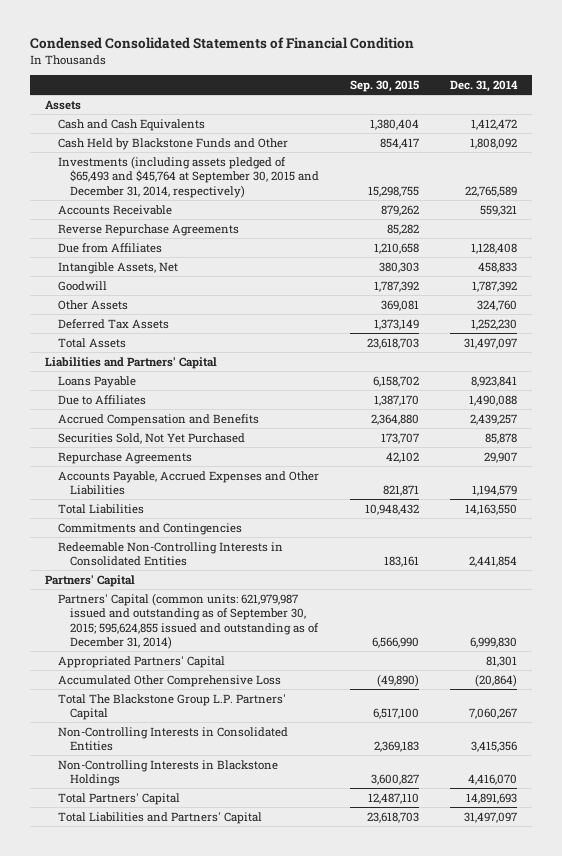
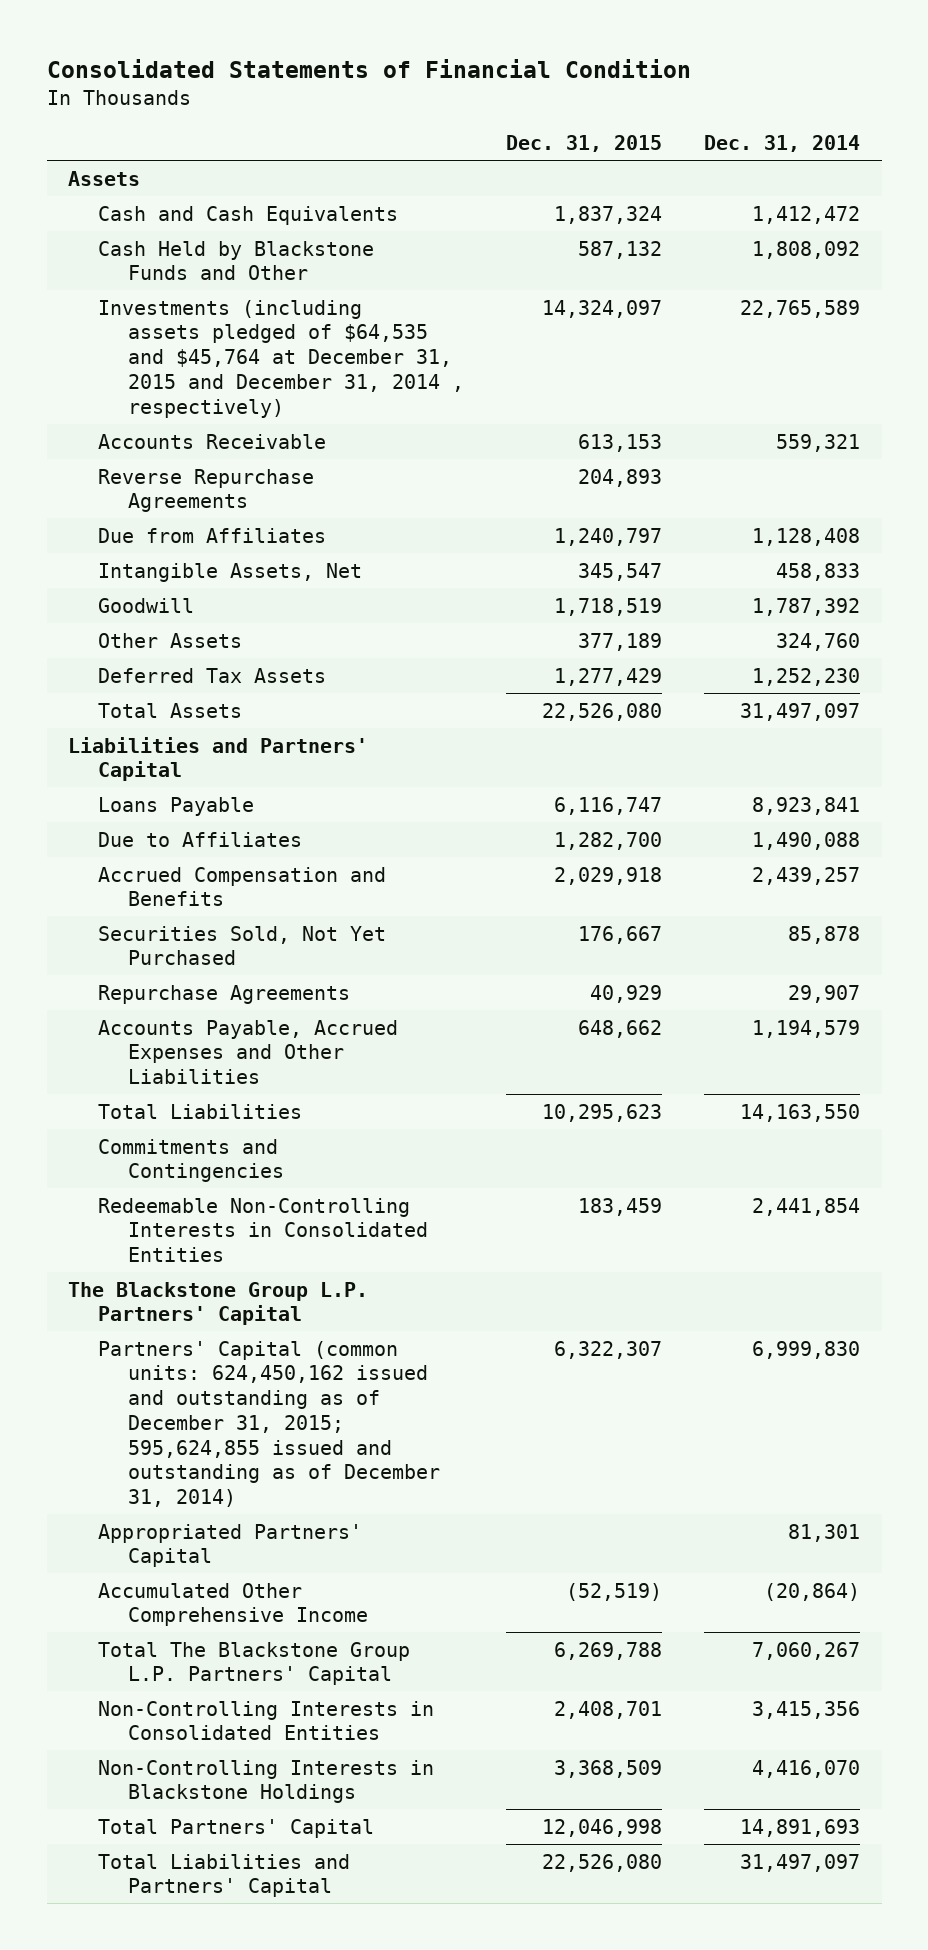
[29,36,414,49] Condensed Consolidated Statements of Financial Condition -> [46,59,691,79] Consolidated Statements of Financial Condition
[350,79,420,92] Sep. 30, 2015 -> none
none -> [506,135,663,153] Dec. 31, 2015
[57,155,320,198] Investments (including assets pledged of $65,493 and $45,764 at September 30, 2015 and December 31, 2014, respectively) -> [97,299,464,418] Investments (including assets pledged of $64,535 and $45,764 at December 31, 2015 and December 31, 2014 , respectively)
[45,574,136,587] Partners' Capital -> none
none -> [68,1281,369,1326] The Blackstone Group L.P. Partners' Capital
[57,592,320,650] Partners' Capital (common units: 621,979,987 issued and outstanding as of September 30, 2015; 595,624,855 issued and outstanding as of December 31, 2014) -> [97,1340,440,1507] Partners' Capital (common units: 624,450,162 issued and outstanding as of December 31, 2015; 595,624,855 issued and outstanding as of December 31, 2014)
[57,674,281,687] Accumulated Other Comprehensive Loss -> [97,1582,368,1627] Accumulated Other Comprehensive Income

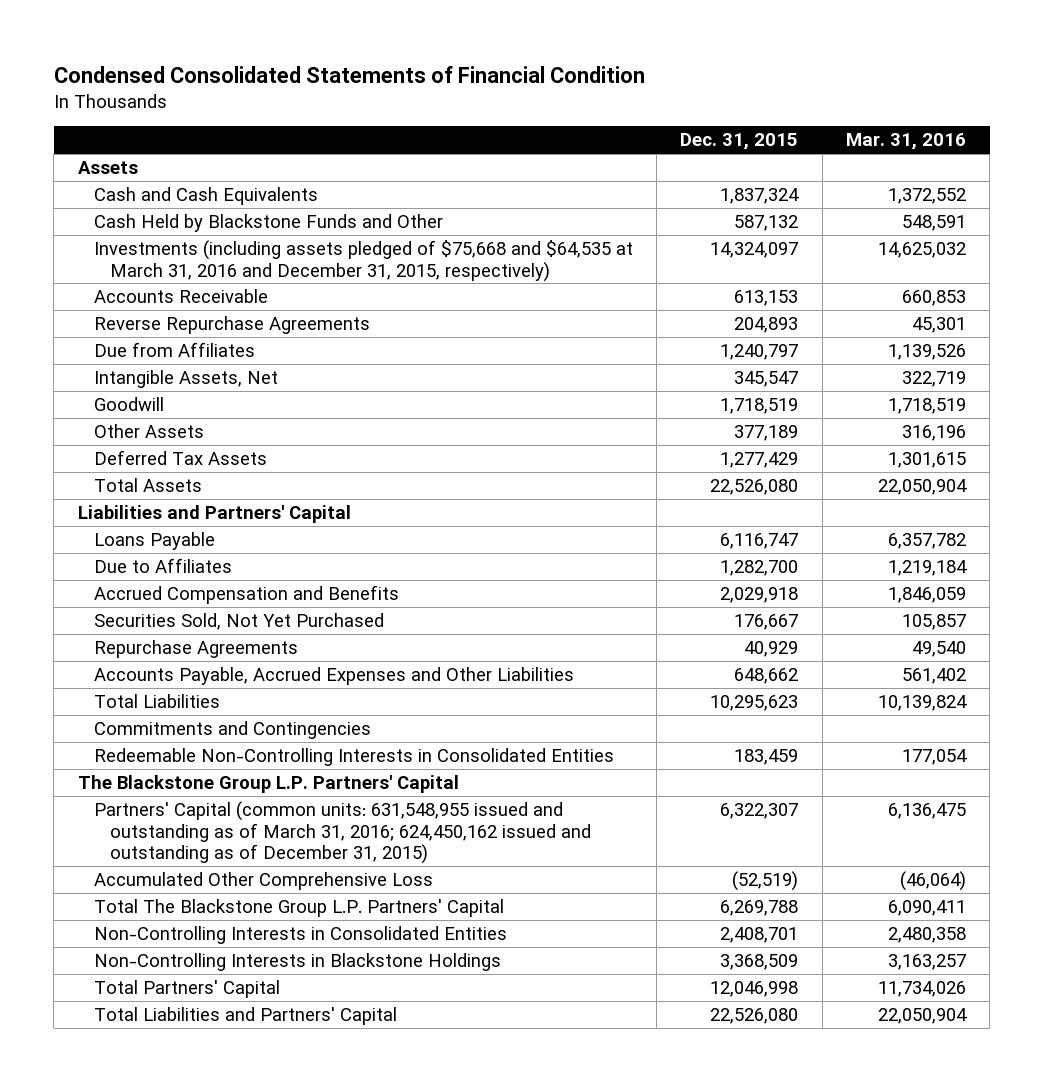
[46,59,691,79] Consolidated Statements of Financial Condition -> [53,65,645,83] Condensed Consolidated Statements of Financial Condition
[704,135,861,153] Dec. 31, 2014 -> none
none -> [845,133,966,151] Mar. 31, 2016
[97,299,464,418] Investments (including assets pledged of $64,535 and $45,764 at December 31, 2015 and December 31, 2014 , respectively) -> [93,240,633,282] Investments (including assets pledged of $75,668 and $64,535 at March 31, 2016 and December 31, 2015, respectively)
[97,1523,362,1568] Appropriated Partners' Capital -> none
[97,1340,440,1507] Partners' Capital (common units: 624,450,162 issued and outstanding as of December 31, 2015; 595,624,855 issued and outstanding as of December 31, 2014) -> [93,801,591,864] Partners' Capital (common units: 631,548,955 issued and outstanding as of March 31, 2016; 624,450,162 issued and outstanding as of December 31, 2015)
[97,1582,368,1627] Accumulated Other Comprehensive Income -> [93,872,433,891] Accumulated Other Comprehensive Loss

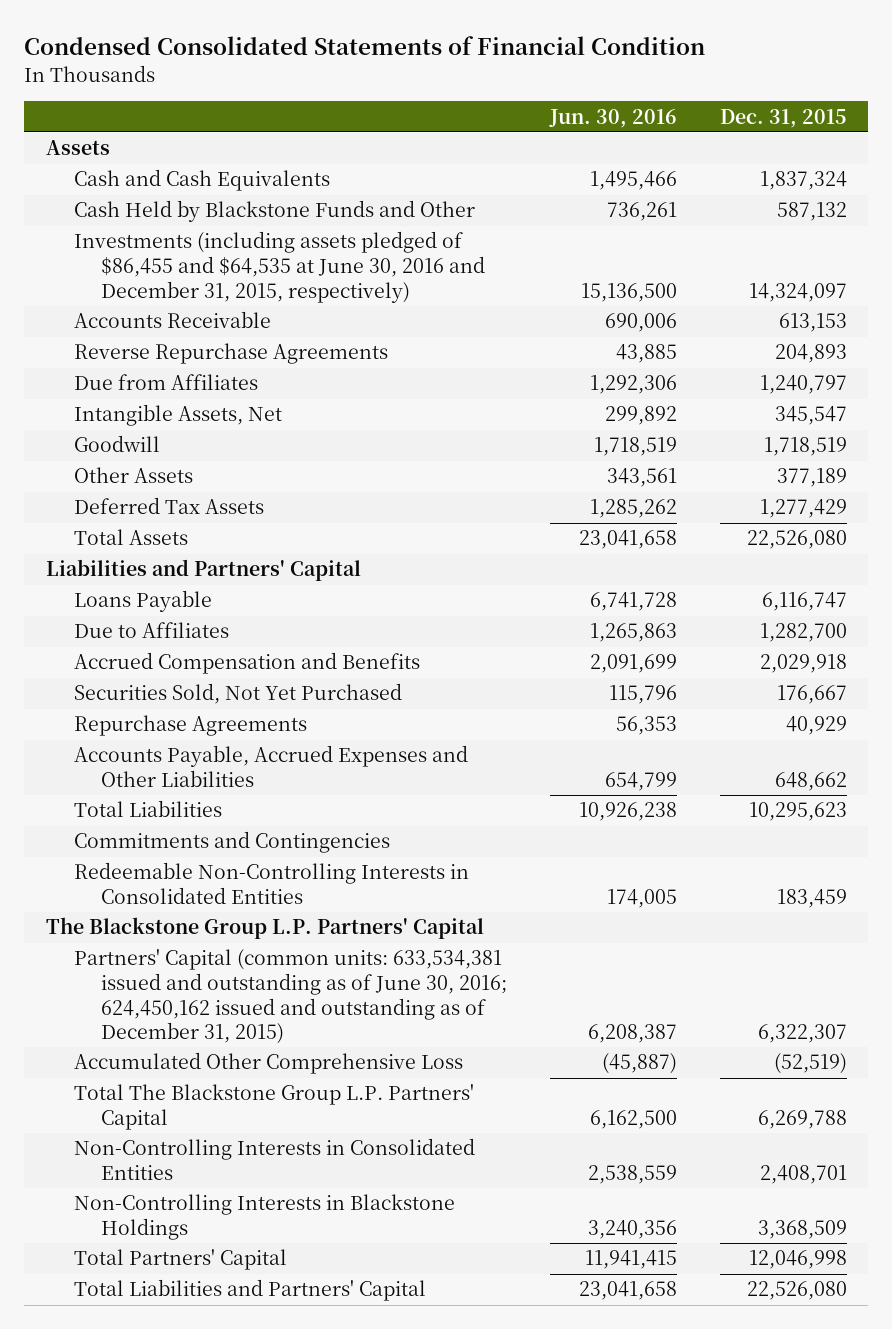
[845,133,966,151] Mar. 31, 2016 -> none
none -> [549,108,678,128] Jun. 30, 2016
[93,240,633,282] Investments (including assets pledged of $75,668 and $64,535 at March 31, 2016 and December 31, 2015, respectively) -> [73,231,486,303] Investments (including assets pledged of $86,455 and $64,535 at June 30, 2016 and December 31, 2015, respectively)
[93,801,591,864] Partners' Capital (common units: 631,548,955 issued and outstanding as of March 31, 2016; 624,450,162 issued and outstanding as of December 31, 2015) -> [73,949,508,1045] Partners' Capital (common units: 633,534,381 issued and outstanding as of June 30, 2016; 624,450,162 issued and outstanding as of December 31, 2015)

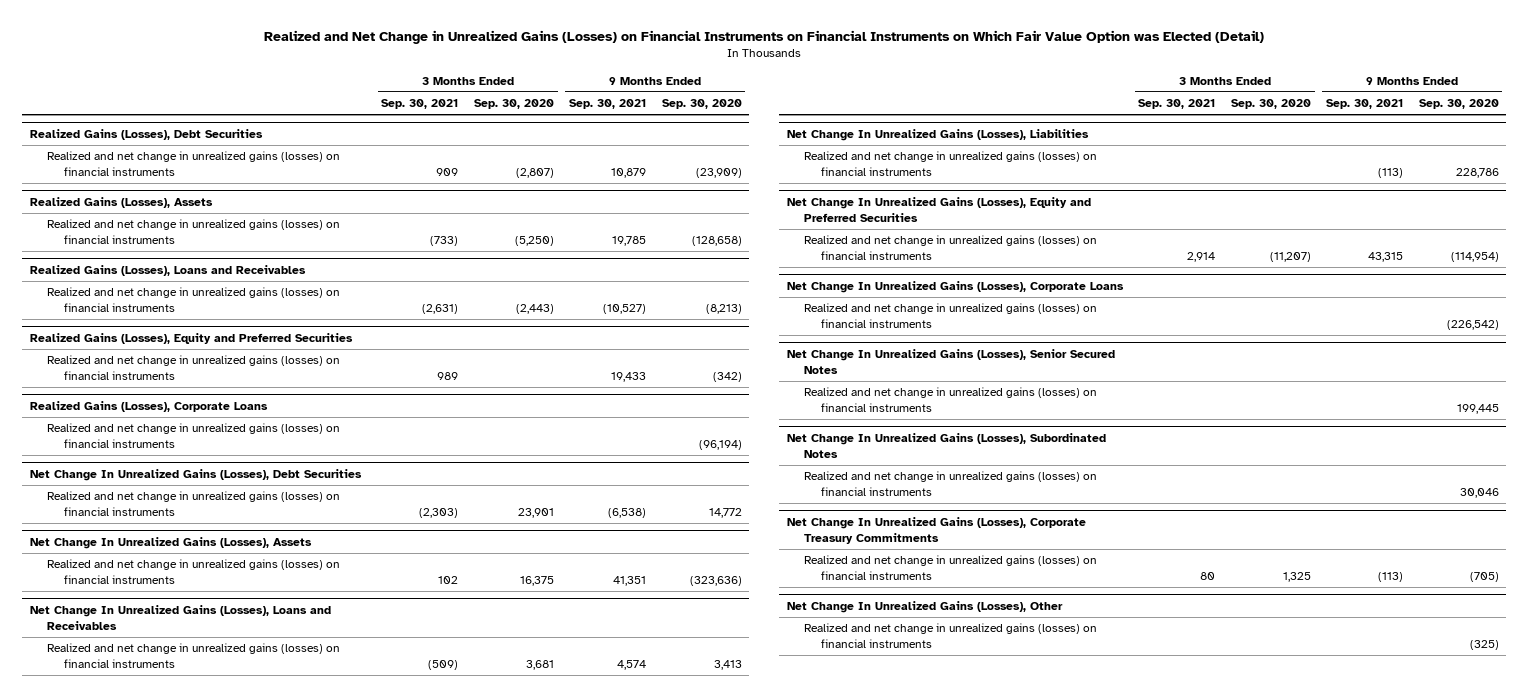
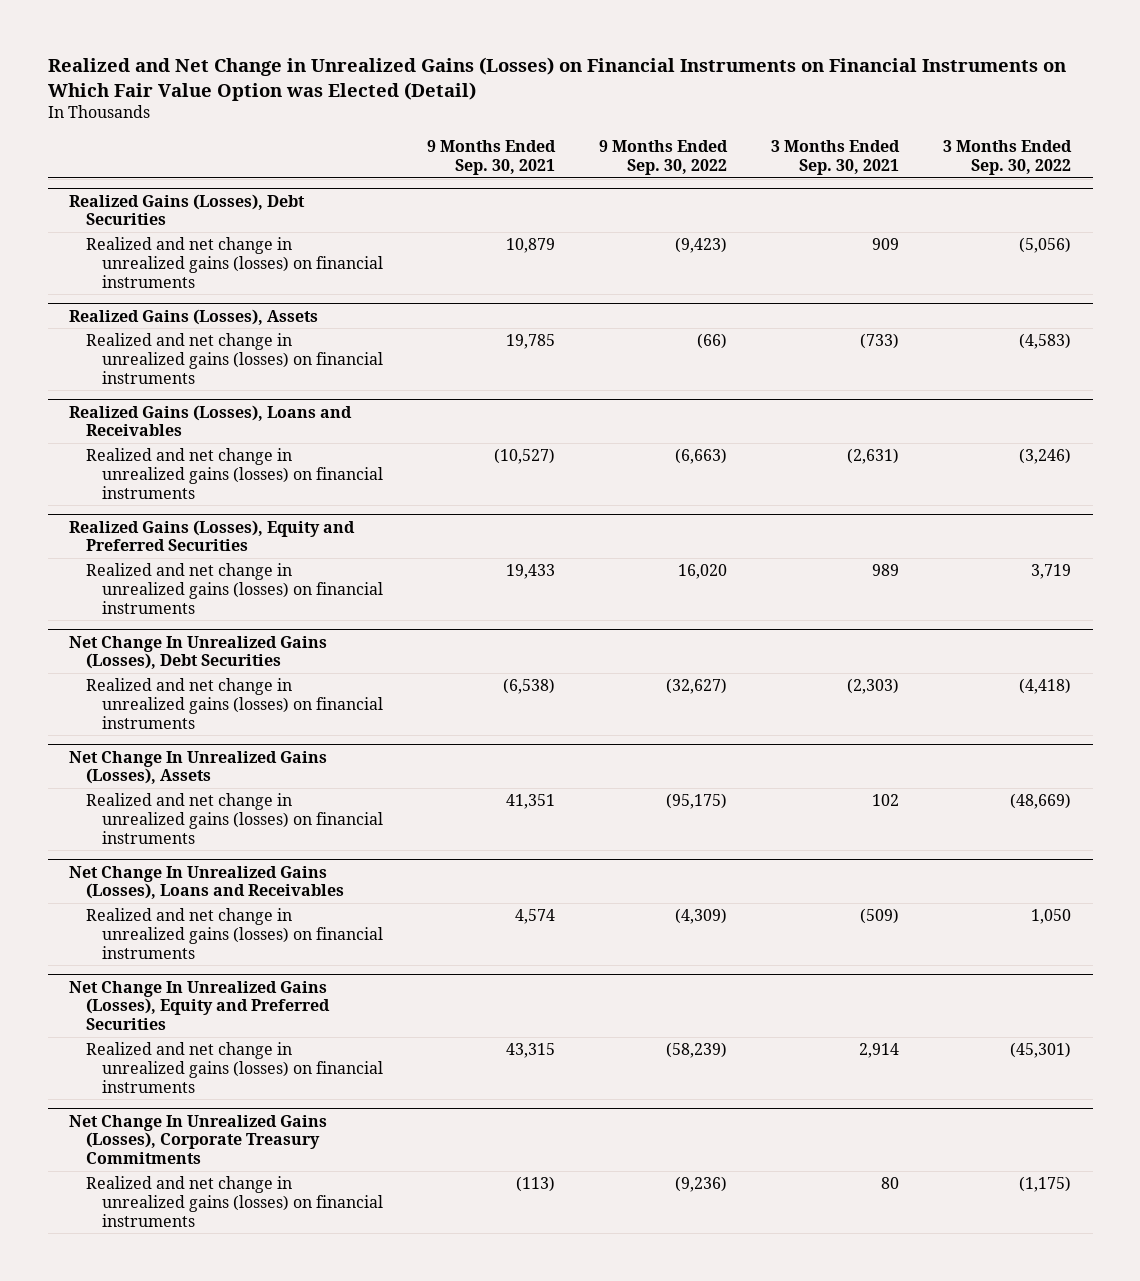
[473,99,554,110] Sep. 30, 2020 -> none
[661,99,742,110] Sep. 30, 2020 -> none
none -> [599,140,729,176] 9 Months Ended Sep. 30, 2022
none -> [942,140,1072,176] 3 Months Ended Sep. 30, 2022
[30,401,269,413] Realized Gains (Losses), Corporate Loans -> none
[46,423,340,448] Realized and net change in unrealized gains (losses) on financial instruments -> none
[786,129,1089,142] Net Change In Unrealized Gains (Losses), Liabilities -> none
[803,151,1097,176] Realized and net change in unrealized gains (losses) on financial instruments -> none
[786,281,1124,294] Net Change In Unrealized Gains (Losses), Corporate Loans -> none
[803,303,1097,328] Realized and net change in unrealized gains (losses) on financial instruments -> none
[786,349,1115,374] Net Change In Unrealized Gains (Losses), Senior Secured Notes -> none
[803,387,1097,412] Realized and net change in unrealized gains (losses) on financial instruments -> none
[786,433,1106,458] Net Change In Unrealized Gains (Losses), Subordinated Notes -> none
[803,471,1097,496] Realized and net change in unrealized gains (losses) on financial instruments -> none
[786,601,1063,614] Net Change In Unrealized Gains (Losses), Other -> none
[803,623,1097,648] Realized and net change in unrealized gains (losses) on financial instruments -> none

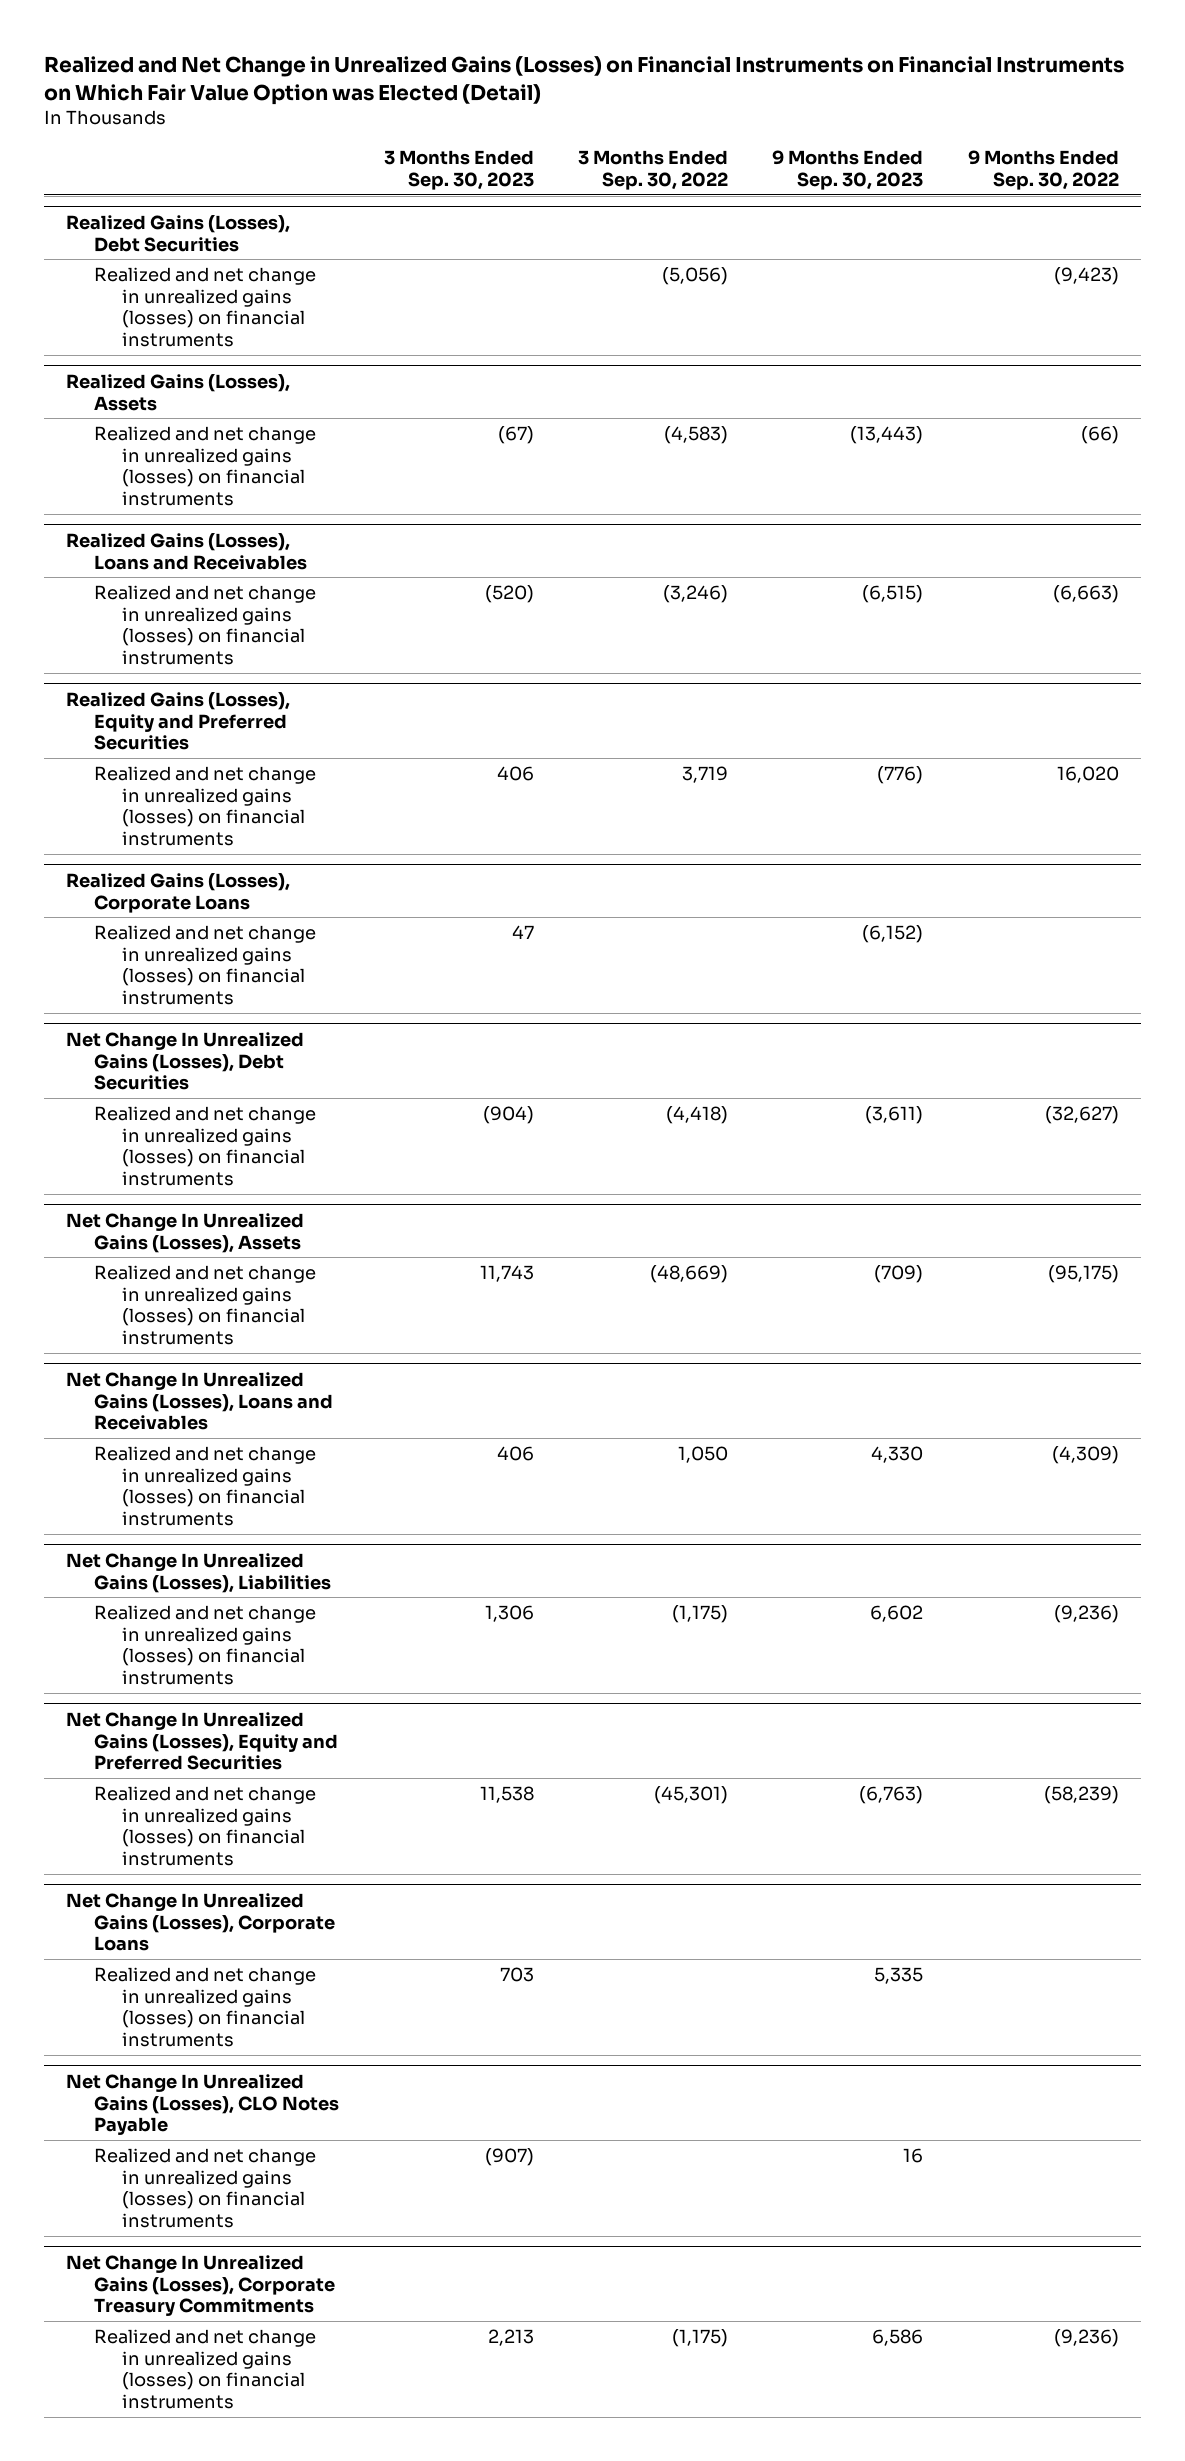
[427,140,557,176] 9 Months Ended Sep. 30, 2021 -> none
[771,140,901,176] 3 Months Ended Sep. 30, 2021 -> none
none -> [383,150,534,191] 3 Months Ended Sep. 30, 2023
none -> [772,150,924,191] 9 Months Ended Sep. 30, 2023
none -> [66,872,291,913] Realized Gains (Losses), Corporate Loans
none -> [94,925,317,1005] Realized and net change in unrealized gains (losses) on financial instruments
none -> [66,1552,332,1593] Net Change In Unrealized Gains (Losses), Liabilities
none -> [94,1605,317,1685] Realized and net change in unrealized gains (losses) on financial instruments
none -> [66,1892,336,1952] Net Change In Unrealized Gains (Losses), Corporate Loans
none -> [94,1967,317,2047] Realized and net change in unrealized gains (losses) on financial instruments
none -> [66,2073,340,2136] Net Change In Unrealized Gains (Losses), CLO Notes Payable
none -> [94,2148,317,2228] Realized and net change in unrealized gains (losses) on financial instruments

